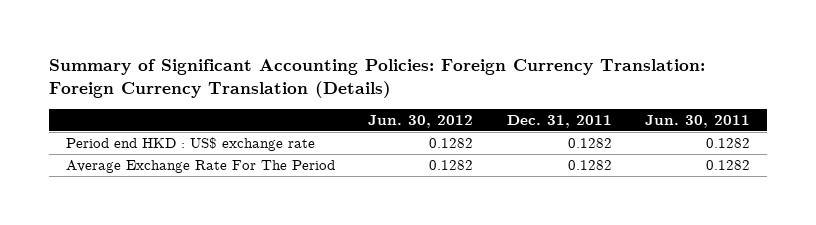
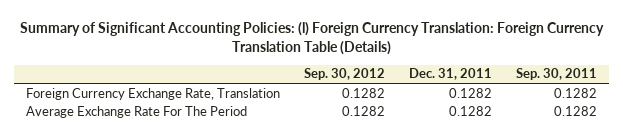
[48,59,705,99] Summary of Significant Accounting Policies: Foreign Currency Translation: Foreign Currency Translation (Details) -> [19,22,604,56] Summary of Significant Accounting Policies: (l) Foreign Currency Translation: Foreign Currency Translation Table (Details)
[368,114,474,128] Jun. 30, 2012 -> none
[645,114,751,128] Jun. 30, 2011 -> none
none -> [304,68,386,81] Sep. 30, 2012
none -> [516,68,598,81] Sep. 30, 2011
[65,137,315,152] Period end HKD : US$ exchange rate -> [26,87,281,100] Foreign Currency Exchange Rate, Translation

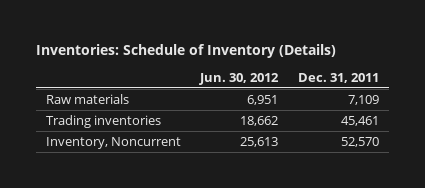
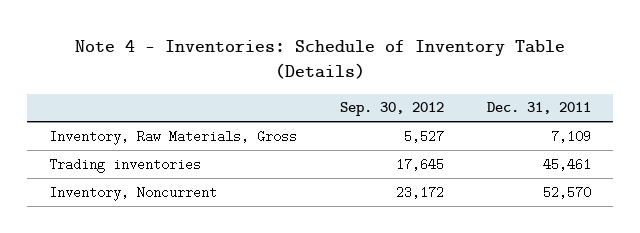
[35,43,336,58] Inventories: Schedule of Inventory (Details) -> [74,40,565,80] Note 4 - Inventories: Schedule of Inventory Table (Details)
[199,72,280,85] Jun. 30, 2012 -> none
none -> [339,102,444,117] Sep. 30, 2012
[45,93,129,104] Raw materials -> [48,129,297,145] Inventory, Raw Materials, Gross

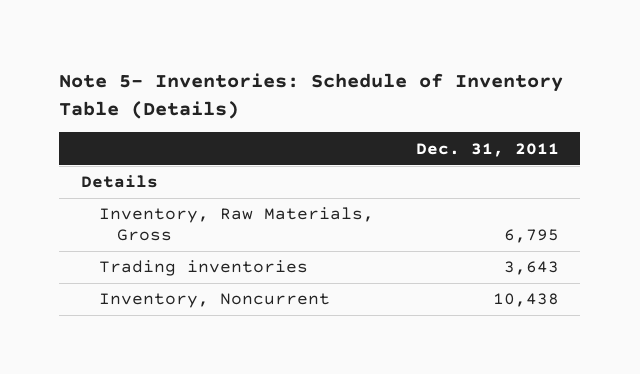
[74,40,565,80] Note 4 - Inventories: Schedule of Inventory Table (Details) -> [59,73,564,119] Note 5- Inventories: Schedule of Inventory Table (Details)
[339,102,444,117] Sep. 30, 2012 -> none
none -> [80,175,158,189] Details
[551,129,592,143] 7,109 -> [504,229,560,244] 6,795
[543,157,592,171] 45,461 -> [504,261,560,276] 3,643
[543,185,592,199] 52,570 -> [493,293,560,308] 10,438

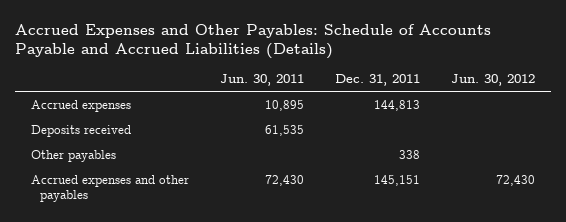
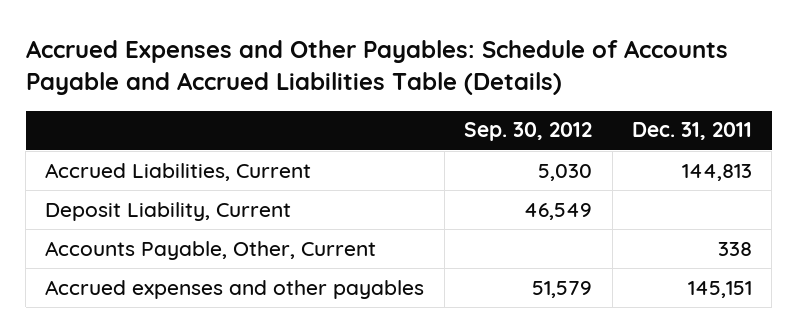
[15,23,492,60] Accrued Expenses and Other Payables: Schedule of Accounts Payable and Accrued Liabilities (Details) -> [25,39,728,95] Accrued Expenses and Other Payables: Schedule of Accounts Payable and Accrued Liabilities Table (Details)
[219,74,304,87] Jun. 30, 2011 -> none
[451,74,536,87] Jun. 30, 2012 -> none
none -> [464,122,593,142] Sep. 30, 2012
[30,99,131,112] Accrued expenses -> [45,162,312,181] Accrued Liabilities, Current
[30,124,131,137] Deposits received -> [45,201,292,221] Deposit Liability, Current
[30,149,116,162] Other payables -> [45,240,377,260] Accounts Payable, Other, Current

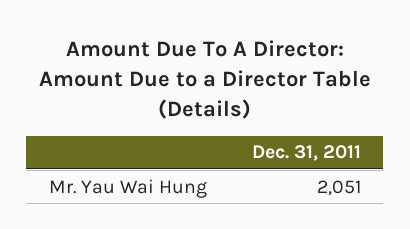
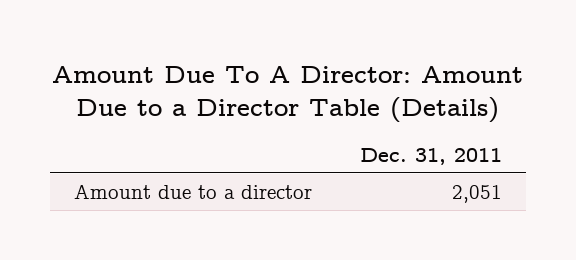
[48,178,207,198] Mr. Yau Wai Hung -> [74,184,313,200] Amount due to a director

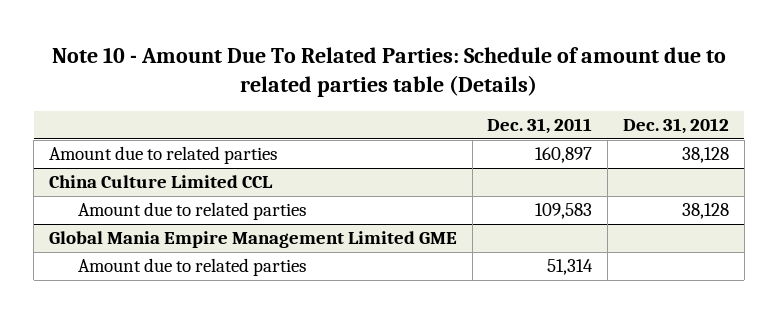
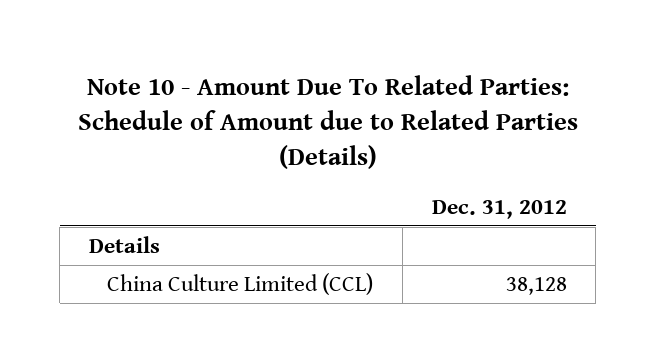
[51,47,726,98] Note 10 - Amount Due To Related Parties: Schedule of amount due to related parties table (Details) -> [77,74,578,170] Note 10 - Amount Due To Related Parties: Schedule of Amount due to Related Parties (Details)
[487,118,593,135] Dec. 31, 2011 -> none
[49,175,274,189] China Culture Limited CCL -> none
[77,202,306,221] Amount due to related parties -> none
[49,231,458,249] Global Mania Empire Management Limited GME -> none
[77,258,306,277] Amount due to related parties -> none
none -> [88,235,160,253] Details
[49,146,278,165] Amount due to related parties -> [107,272,374,295] China Culture Limited (CCL)

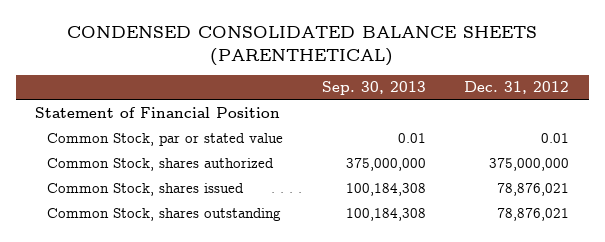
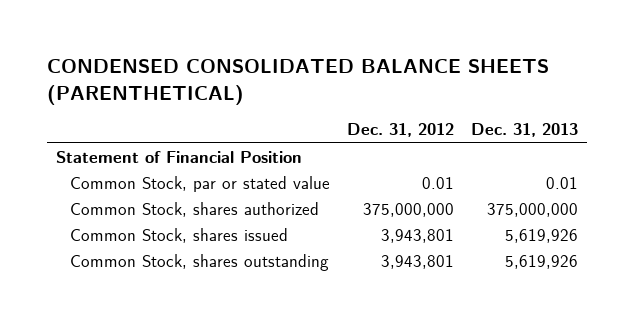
[321,81,426,96] Sep. 30, 2013 -> none
none -> [471,123,579,138] Dec. 31, 2013
[497,183,570,197] 78,876,021 -> [381,228,455,243] 3,943,801
[497,208,570,222] 78,876,021 -> [381,254,455,269] 3,943,801

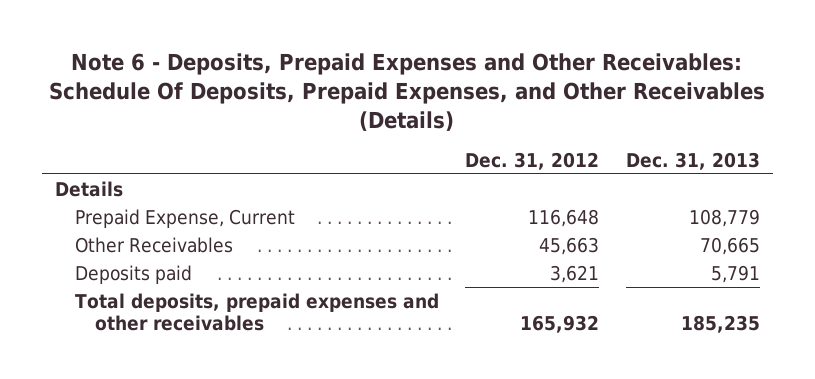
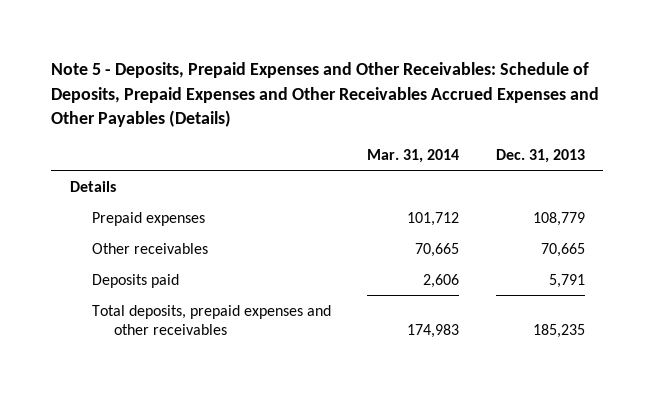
[49,53,766,131] Note 6 - Deposits, Prepaid Expenses and Other Receivables: Schedule Of Deposits, Prepaid Expenses, and Other Receivables (Details) -> [51,62,600,127] Note 5 - Deposits, Prepaid Expenses and Other Receivables: Schedule of Deposits, Prepaid Expenses and Other Receivables Accrued Expenses and Other Payables (Details)
[465,151,600,170] Dec. 31, 2012 -> none
none -> [367,148,460,163] Mar. 31, 2014
[74,208,295,228] Prepaid Expense, Current -> [91,211,205,226] Prepaid expenses
[74,236,233,253] Other Receivables -> [91,242,208,254] Other receivables

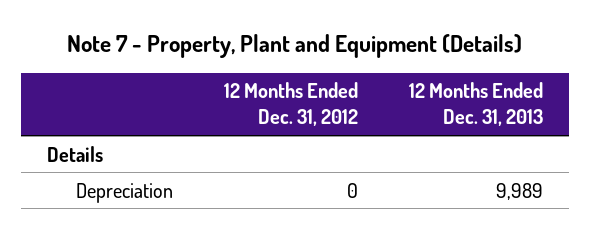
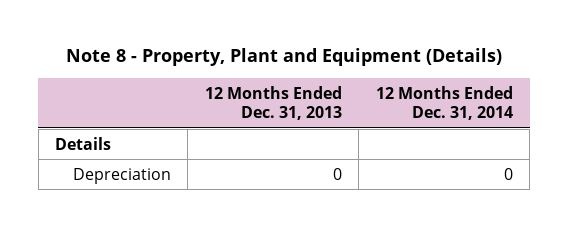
[66,34,522,59] Note 7 - Property, Plant and Equipment (Details) -> [66,48,503,67] Note 8 - Property, Plant and Equipment (Details)
[223,82,358,127] 12 Months Ended Dec. 31, 2012 -> none
none -> [375,85,513,121] 12 Months Ended Dec. 31, 2014
[496,182,544,200] 9,989 -> [332,167,342,180] 0

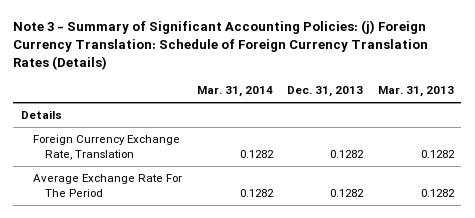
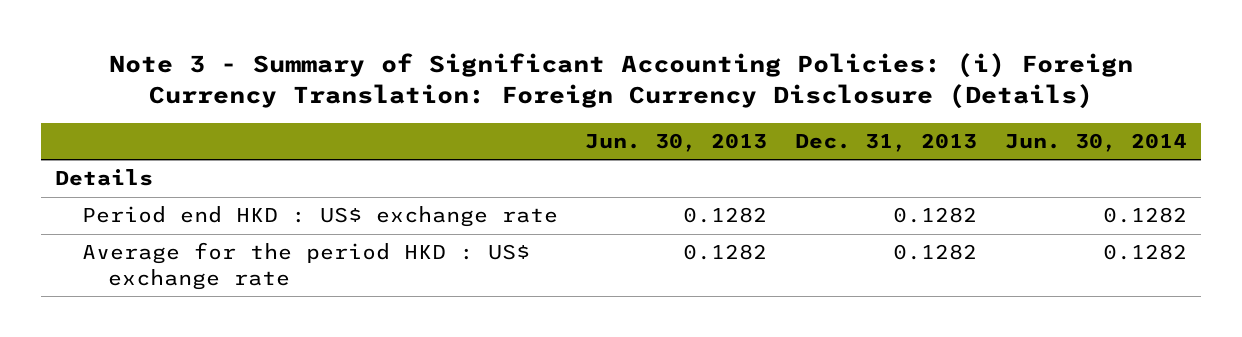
[13,20,429,71] Note 3 - Summary of Significant Accounting Policies: (j) Foreign Currency Translation: Schedule of Foreign Currency Translation Rates (Details) -> [109,52,1134,109] Note 3 - Summary of Significant Accounting Policies: (i) Foreign Currency Translation: Foreign Currency Disclosure (Details)
[196,86,273,98] Mar. 31, 2014 -> none
[377,86,454,98] Mar. 31, 2013 -> none
none -> [585,132,768,152] Jun. 30, 2013
none -> [1005,132,1188,152] Jun. 30, 2014
[32,134,180,160] Foreign Currency Exchange Rate, Translation -> [81,206,558,228] Period end HKD : US$ exchange rate
[32,173,182,197] Average Exchange Rate For The Period -> [81,242,530,290] Average for the period HKD : US$ exchange rate

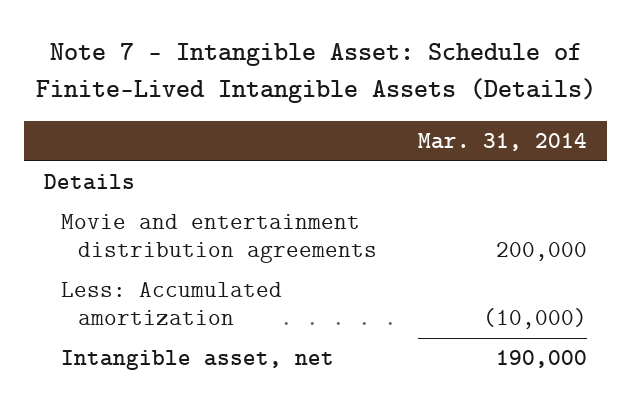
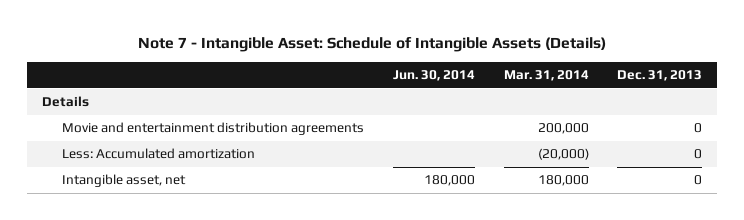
[35,43,596,104] Note 7 - Intangible Asset: Schedule of Finite-Lived Intangible Assets (Details) -> [138,37,607,53] Note 7 - Intangible Asset: Schedule of Intangible Assets (Details)
none -> [393,70,476,82] Jun. 30, 2014
none -> [617,70,703,82] Dec. 31, 2013
[482,308,587,330] (10,000) -> [537,148,589,161] (20,000)
[495,350,587,369] 190,000 -> [537,175,589,187] 180,000

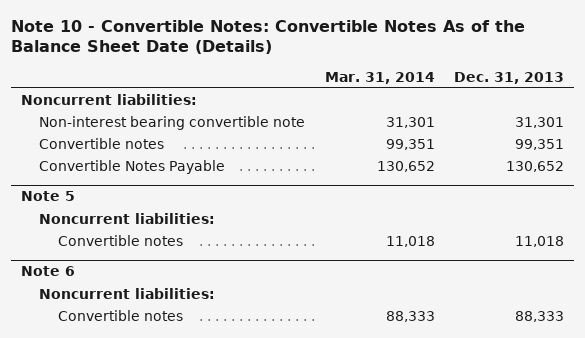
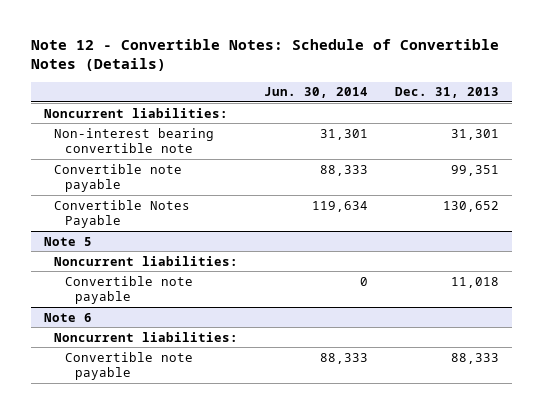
[10,19,525,55] Note 10 - Convertible Notes: Convertible Notes As of the Balance Sheet Date (Details) -> [30,38,499,72] Note 12 - Convertible Notes: Schedule of Convertible Notes (Details)
[324,71,435,84] Mar. 31, 2014 -> none
none -> [264,87,369,99] Jun. 30, 2014
[39,138,165,150] Convertible notes -> [54,163,183,193] Convertible note payable
[57,235,183,247] Convertible notes -> [64,275,193,305] Convertible note payable
[57,310,183,322] Convertible notes -> [64,351,193,381] Convertible note payable

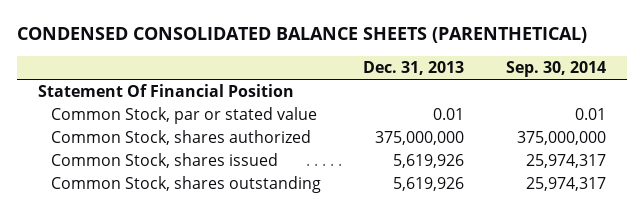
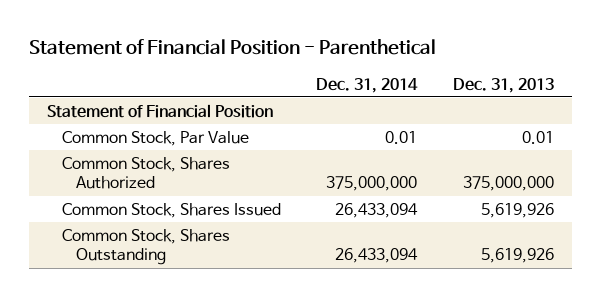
[16,27,587,44] CONDENSED CONSOLIDATED BALANCE SHEETS (PARENTHETICAL) -> [29,39,437,56] Statement of Financial Position - Parenthetical
[505,60,606,77] Sep. 30, 2014 -> none
none -> [316,77,419,93] Dec. 31, 2014
[37,84,294,98] Statement Of Financial Position -> [47,103,274,118] Statement of Financial Position
[51,107,318,125] Common Stock, par or stated value -> [61,130,249,146] Common Stock, Par Value
[51,130,312,146] Common Stock, shares authorized -> [61,156,230,190] Common Stock, Shares Authorized
[51,153,279,169] Common Stock, shares issued -> [61,202,281,218] Common Stock, Shares Issued
[51,176,322,194] Common Stock, shares outstanding -> [61,228,230,266] Common Stock, Shares Outstanding

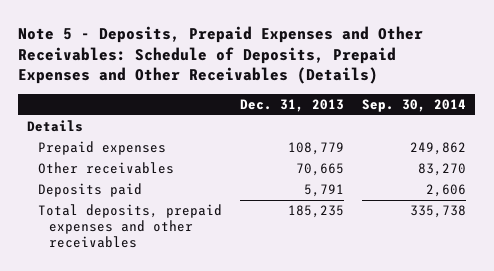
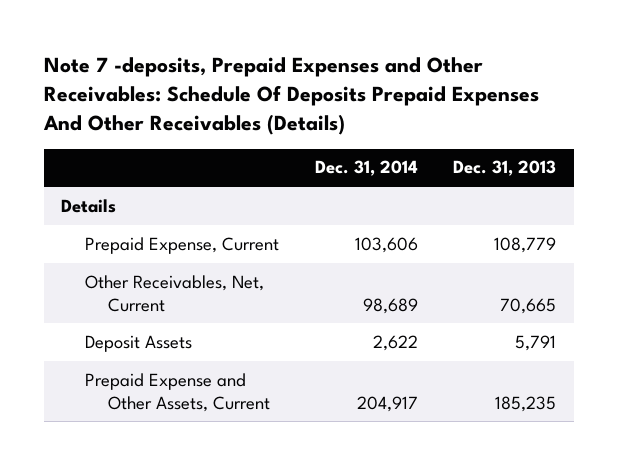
[18,25,424,85] Note 5 - Deposits, Prepaid Expenses and Other Receivables: Schedule of Deposits, Prepaid Expenses and Other Receivables (Details) -> [42,57,539,135] Note 7 -deposits, Prepaid Expenses and Other Receivables: Schedule Of Deposits Prepaid Expenses And Other Receivables (Details)
[362,98,467,112] Sep. 30, 2014 -> none
none -> [314,160,418,177] Dec. 31, 2014
[38,141,167,156] Prepaid expenses -> [84,236,279,254] Prepaid Expense, Current
[38,162,175,175] Other receivables -> [84,274,264,312] Other Receivables, Net, Current
[38,183,143,198] Deposits paid -> [84,334,192,352] Deposit Assets
[38,204,223,249] Total deposits, prepaid expenses and other receivables -> [84,372,271,412] Prepaid Expense and Other Assets, Current

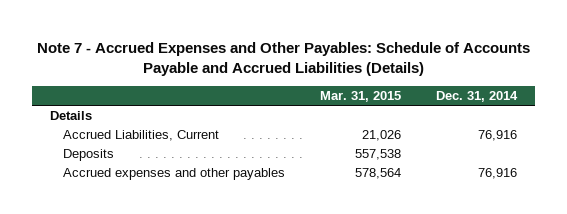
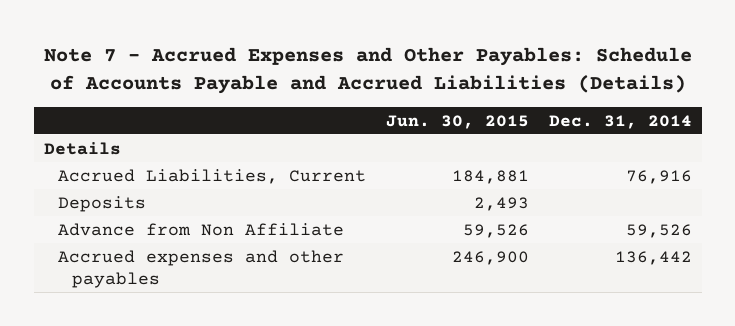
[320,90,402,102] Mar. 31, 2015 -> none
none -> [385,114,529,129] Jun. 30, 2015
none -> [58,222,345,236] Advance from Non Affiliate
[478,168,518,180] 76,916 -> [614,250,692,265] 136,442

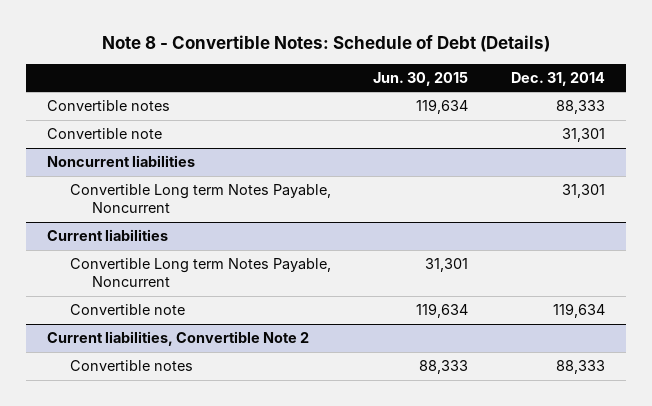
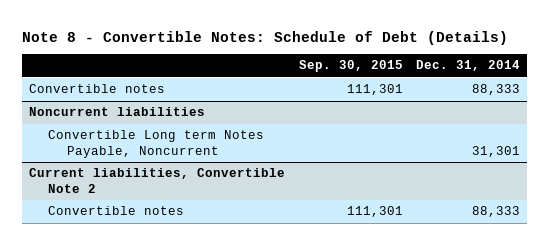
[373,71,469,86] Jun. 30, 2015 -> none
none -> [298,60,403,73] Sep. 30, 2015
[47,128,163,140] Convertible note -> none
[47,229,169,242] Current liabilities -> none
[69,258,331,288] Convertible Long term Notes Payable, Noncurrent -> none
[69,304,185,316] Convertible note -> none

